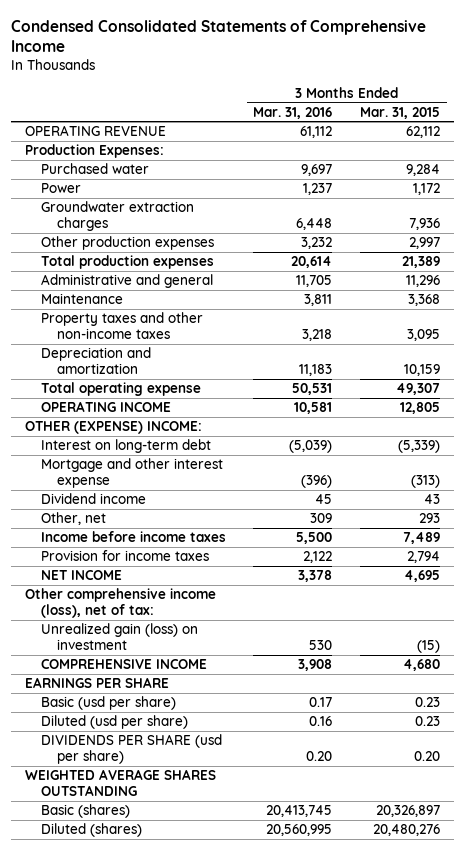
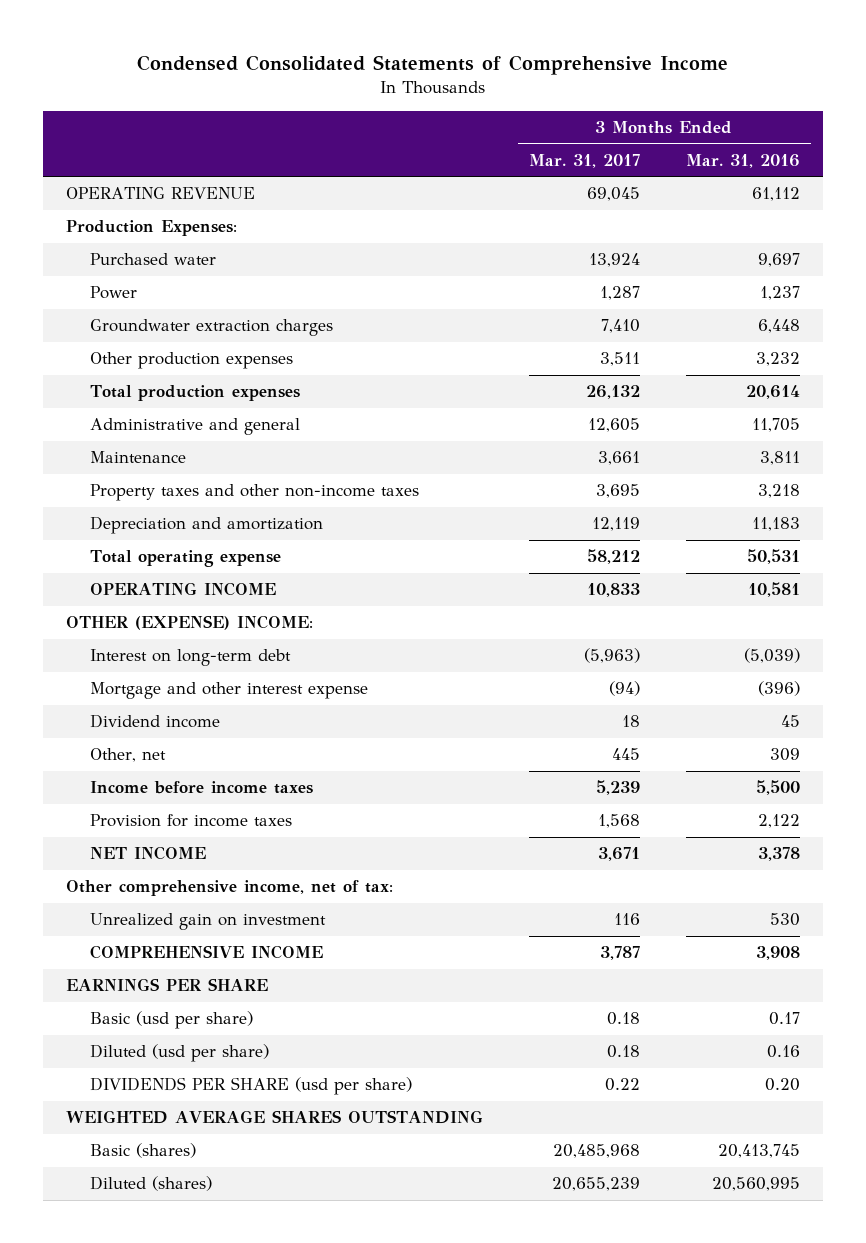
[359,106,440,119] Mar. 31, 2015 -> none
none -> [528,153,640,168] Mar. 31, 2017
[24,588,216,618] Other comprehensive income (loss), net of tax: -> [66,880,394,897] Other comprehensive income, net of tax:
[40,623,198,650] Unrealized gain (loss) on investment -> [89,913,326,931] Unrealized gain on investment

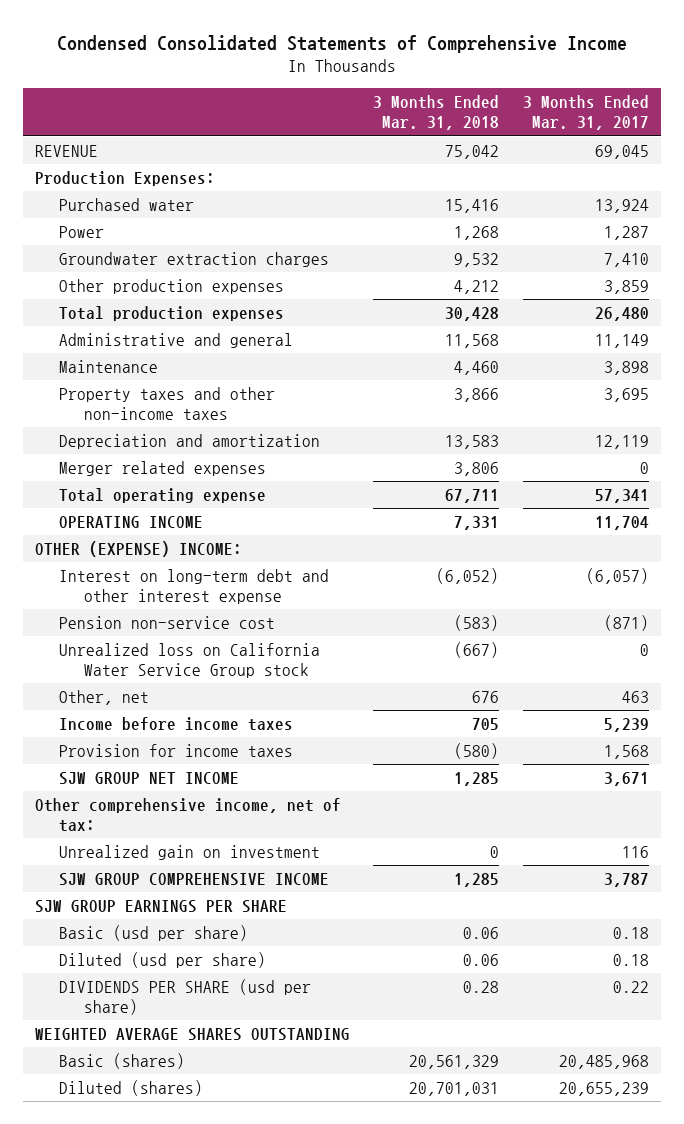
[685,153,800,168] Mar. 31, 2016 -> none
none -> [373,95,500,131] 3 Months Ended Mar. 31, 2018
[66,187,256,200] OPERATING REVENUE -> [34,145,98,158] REVENUE
[599,352,640,367] 3,511 -> [604,280,650,295] 3,859
[585,385,640,400] 26,132 -> [595,307,650,322] 26,480
[587,418,640,433] 12,605 -> [595,334,650,349] 11,149
[597,451,640,466] 3,661 -> [604,361,650,376] 3,898
none -> [59,461,267,477] Merger related expenses
[586,549,640,565] 58,212 -> [595,489,650,504] 57,341
[586,583,640,598] 10,833 -> [595,516,650,531] 11,704
[89,682,368,700] Mortgage and other interest expense -> none
[89,714,220,729] Dividend income -> none
[89,649,291,667] Interest on long-term debt -> [59,569,330,605] Interest on long-term debt and other interest expense
[583,648,640,664] (5,963) -> [586,568,650,585] (6,057)
none -> [59,616,276,630] Pension non-service cost
none -> [59,643,321,679] Unrealized loss on California Water Service Group stock
[611,748,640,761] 445 -> [622,691,650,704] 463
[89,846,206,861] NET INCOME -> [59,772,240,786] SJW GROUP NET INCOME
[89,945,323,960] COMPREHENSIVE INCOME -> [59,873,330,887] SJW GROUP COMPREHENSIVE INCOME
[66,978,269,992] EARNINGS PER SHARE -> [34,900,287,914] SJW GROUP EARNINGS PER SHARE

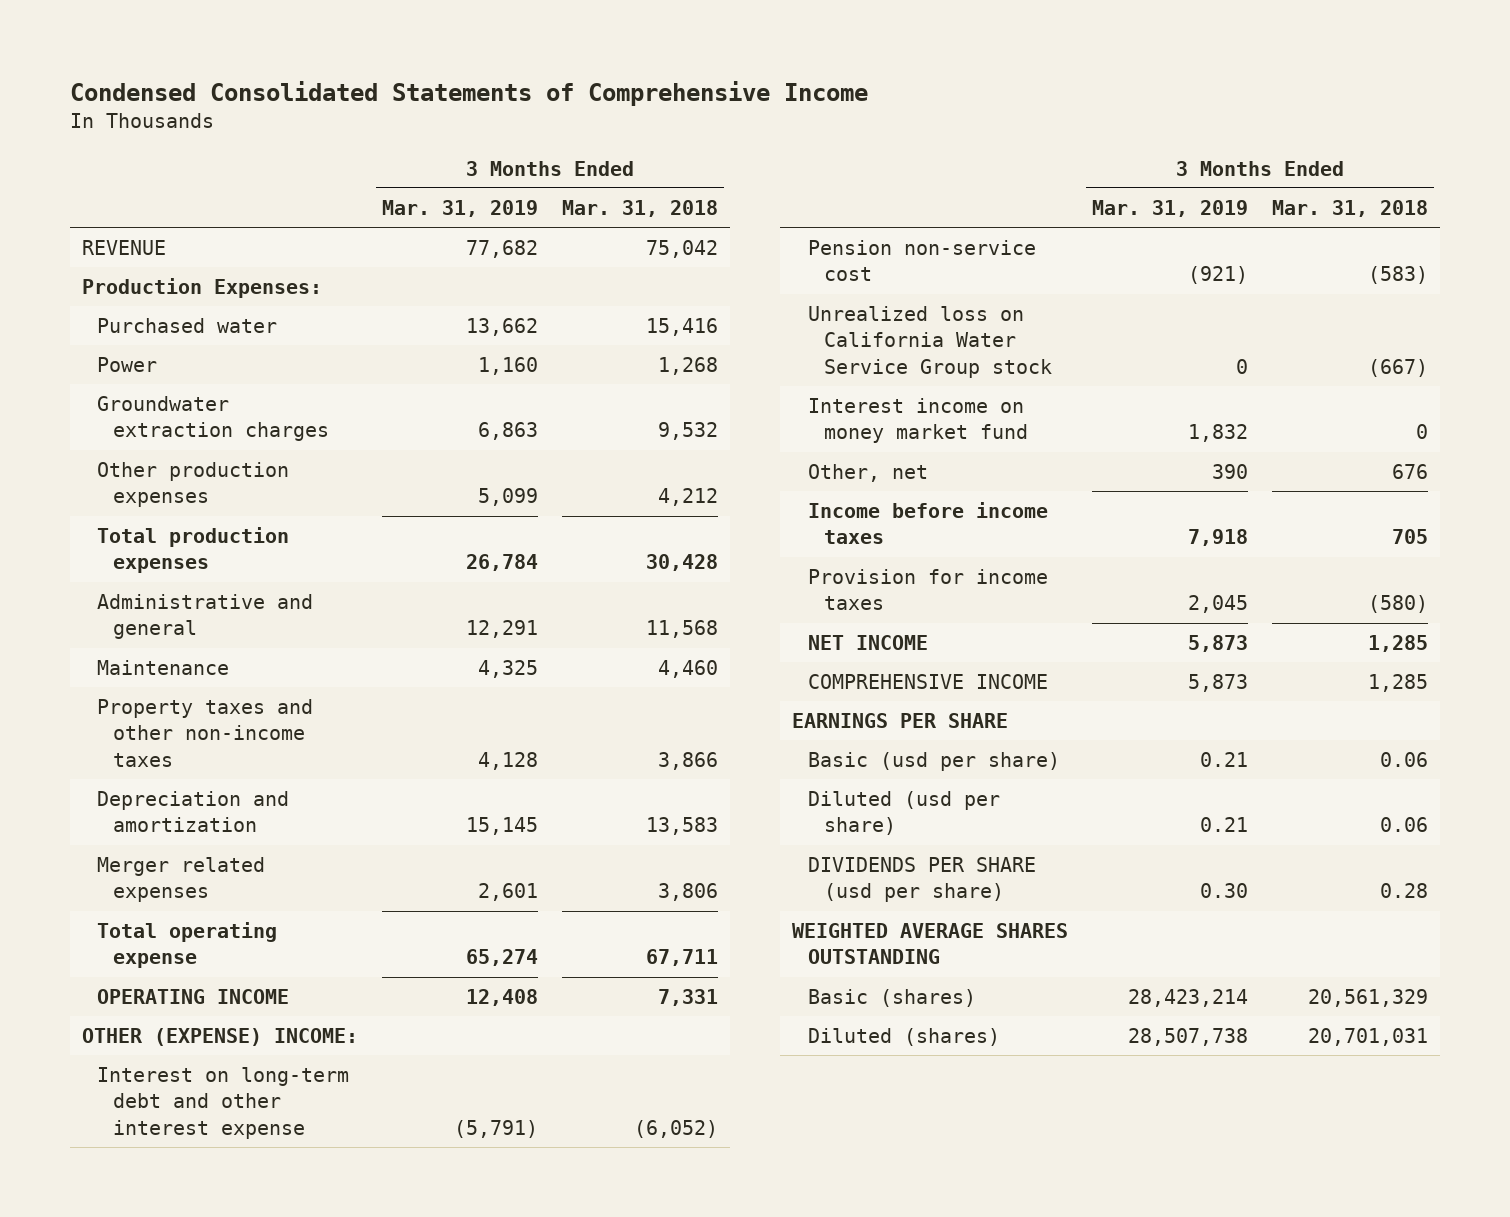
[523,95,650,131] 3 Months Ended Mar. 31, 2017 -> none
none -> [381,199,538,217] Mar. 31, 2019
none -> [807,398,1028,444] Interest income on money market fund
[34,798,341,833] Other comprehensive income, net of tax: -> none
[59,845,321,861] Unrealized gain on investment -> none
[59,772,240,786] SJW GROUP NET INCOME -> [807,635,928,651] NET INCOME
[59,873,330,887] SJW GROUP COMPREHENSIVE INCOME -> [807,674,1048,690] COMPREHENSIVE INCOME
[34,900,287,914] SJW GROUP EARNINGS PER SHARE -> [792,713,1009,729] EARNINGS PER SHARE

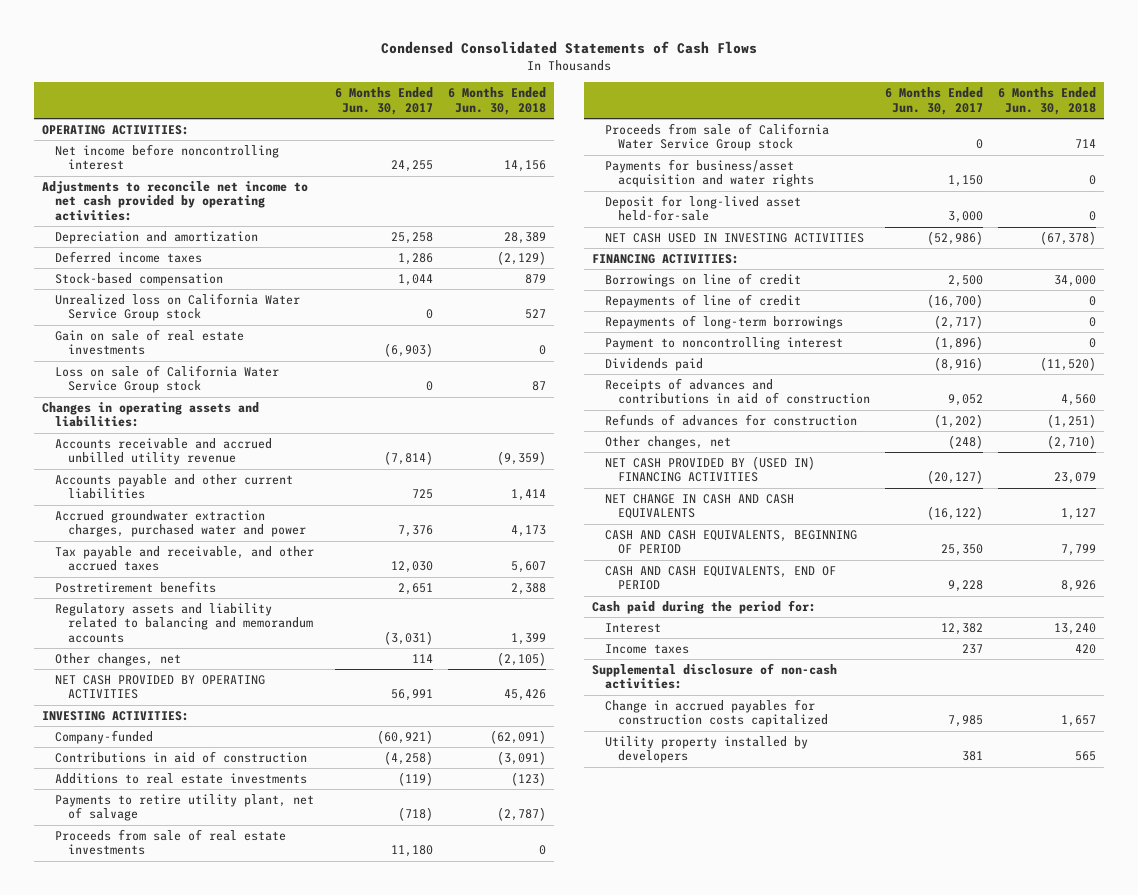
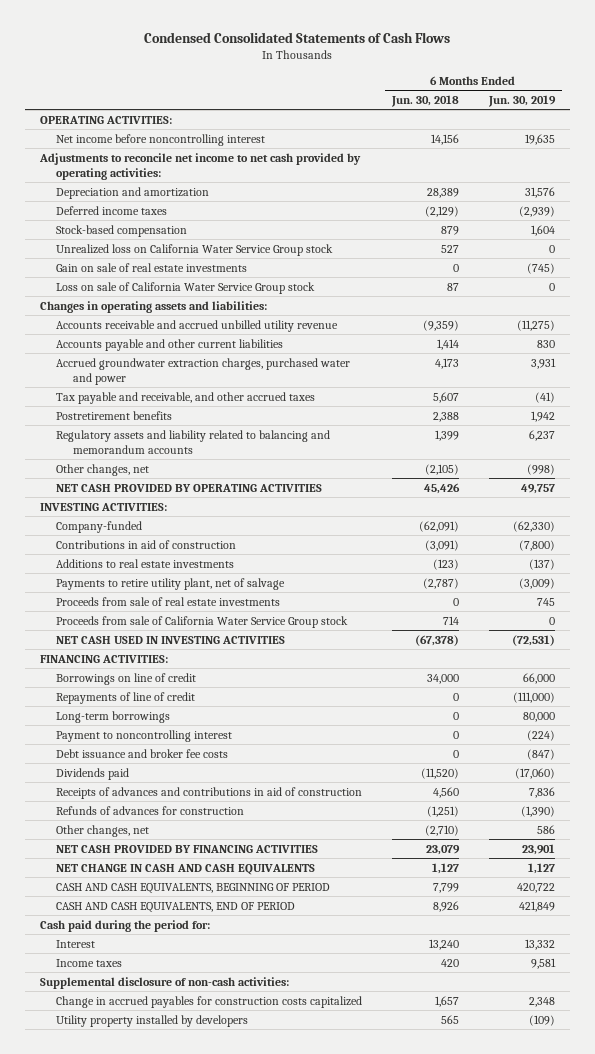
[334,87,433,115] 6 Months Ended Jun. 30, 2017 -> none
none -> [487,94,556,107] Jun. 30, 2019
[604,158,814,188] Payments for business/asset acquisition and water rights -> none
[604,194,801,222] Deposit for long-lived asset held-for-sale -> none
[604,314,843,329] Repayments of long-term borrowings -> [56,710,171,723] Long-term borrowings
none -> [56,748,229,758] Debt issuance and broker fee costs
[604,455,815,483] NET CASH PROVIDED BY (USED IN) FINANCING ACTIVITIES -> [56,844,319,853] NET CASH PROVIDED BY FINANCING ACTIVITIES

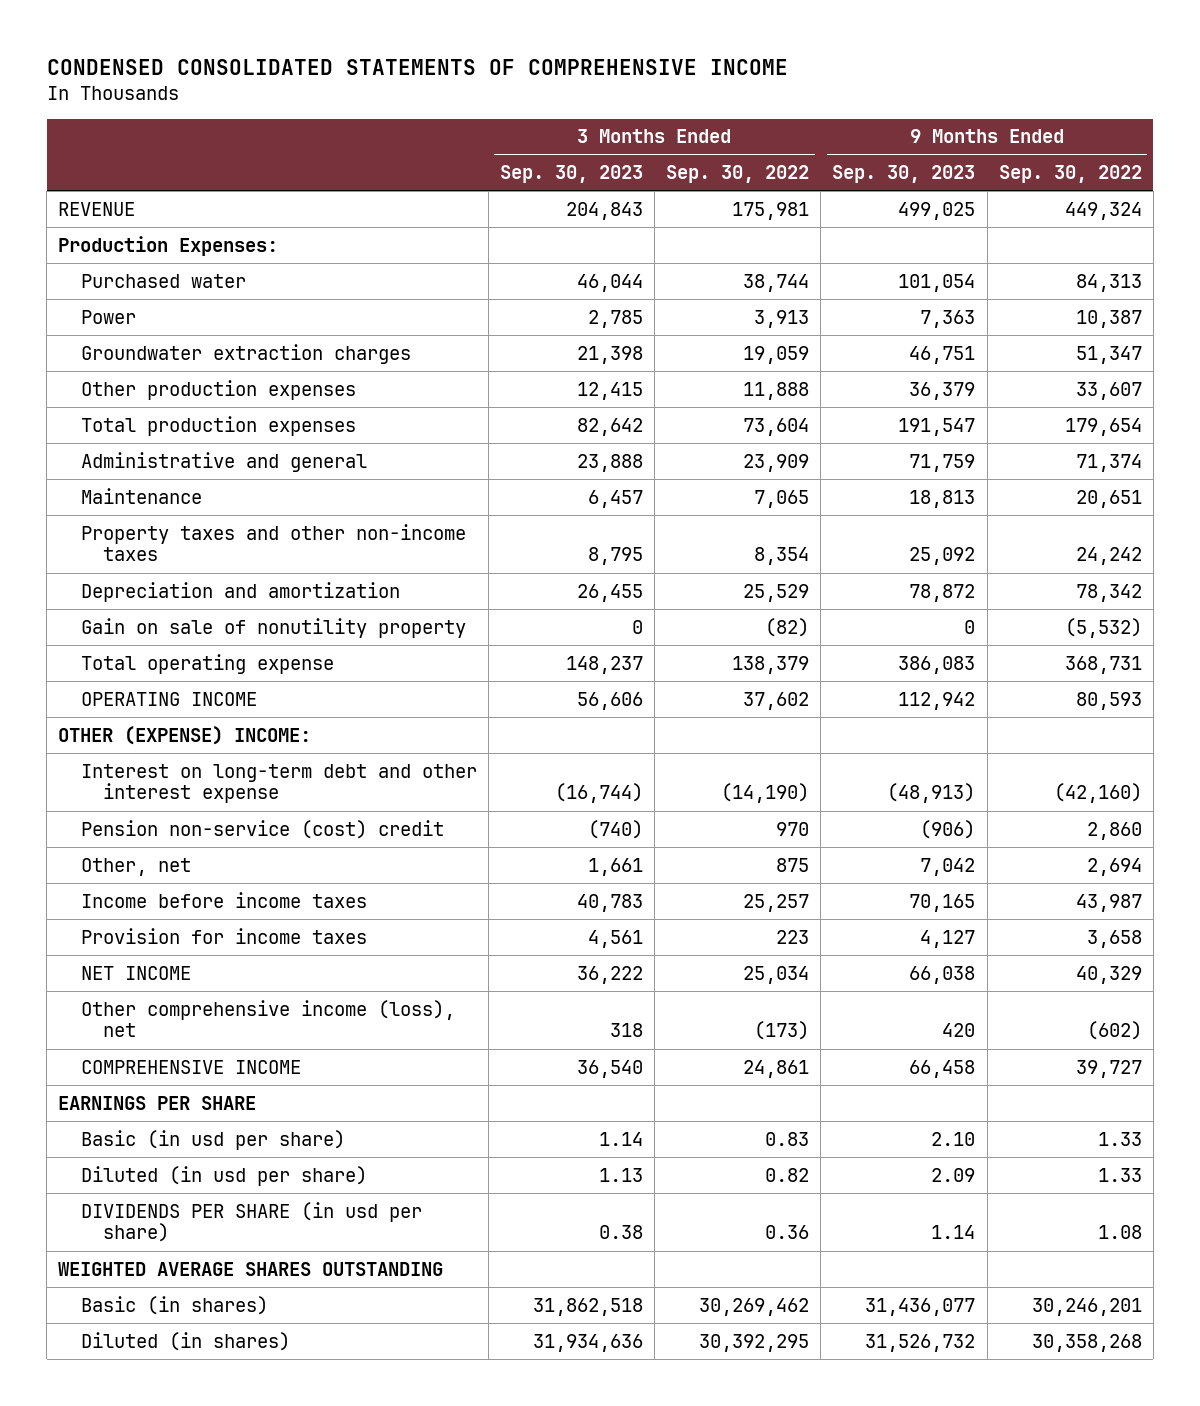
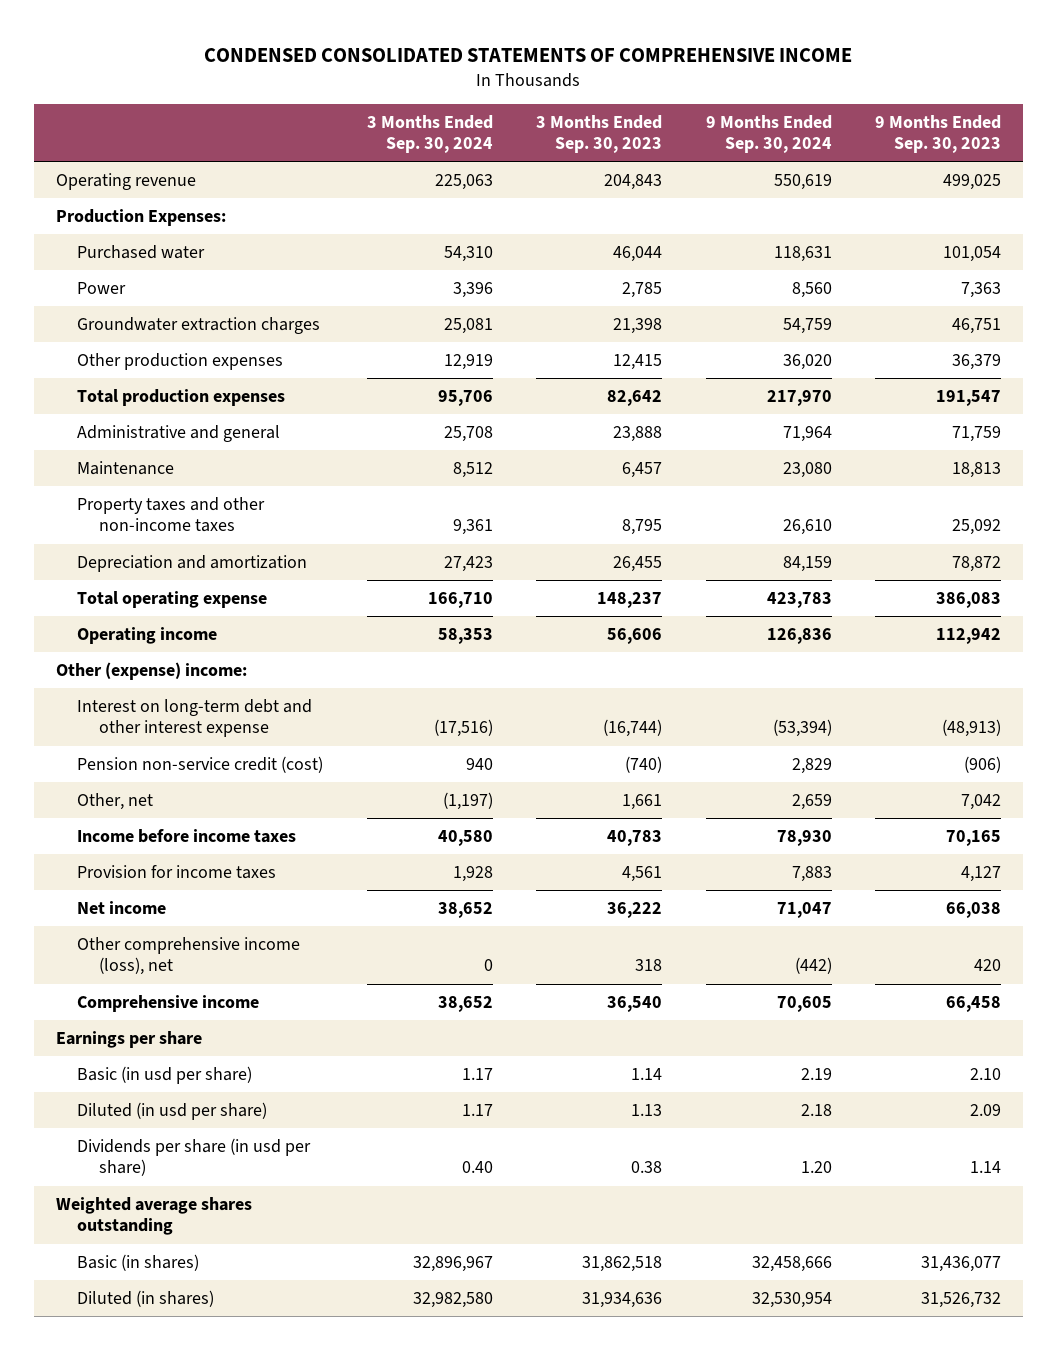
[666,165,810,184] Sep. 30, 2022 -> none
[998,165,1142,184] Sep. 30, 2022 -> none
none -> [366,114,493,154] 3 Months Ended Sep. 30, 2024
none -> [705,114,832,154] 9 Months Ended Sep. 30, 2024
[58,201,136,216] REVENUE -> [55,172,196,190] Operating revenue
[80,617,466,638] Gain on sale of nonutility property -> none
[80,691,257,706] OPERATING INCOME -> [77,626,218,644] Operating income
[58,725,312,745] OTHER (EXPENSE) INCOME: -> [55,661,247,680] Other (expense) income:
[80,819,444,839] Pension non-service (cost) credit -> [77,755,324,773] Pension non-service credit (cost)
[80,965,191,980] NET INCOME -> [77,900,167,914] Net income
[80,1059,301,1074] COMPREHENSIVE INCOME -> [77,994,260,1012] Comprehensive income
[58,1095,257,1110] EARNINGS PER SHARE -> [55,1030,202,1048] Earnings per share
[80,1201,422,1243] DIVIDENDS PER SHARE (in usd per share) -> [77,1137,312,1177] Dividends per share (in usd per share)
[58,1261,444,1276] WEIGHTED AVERAGE SHARES OUTSTANDING -> [55,1196,252,1236] Weighted average shares outstanding

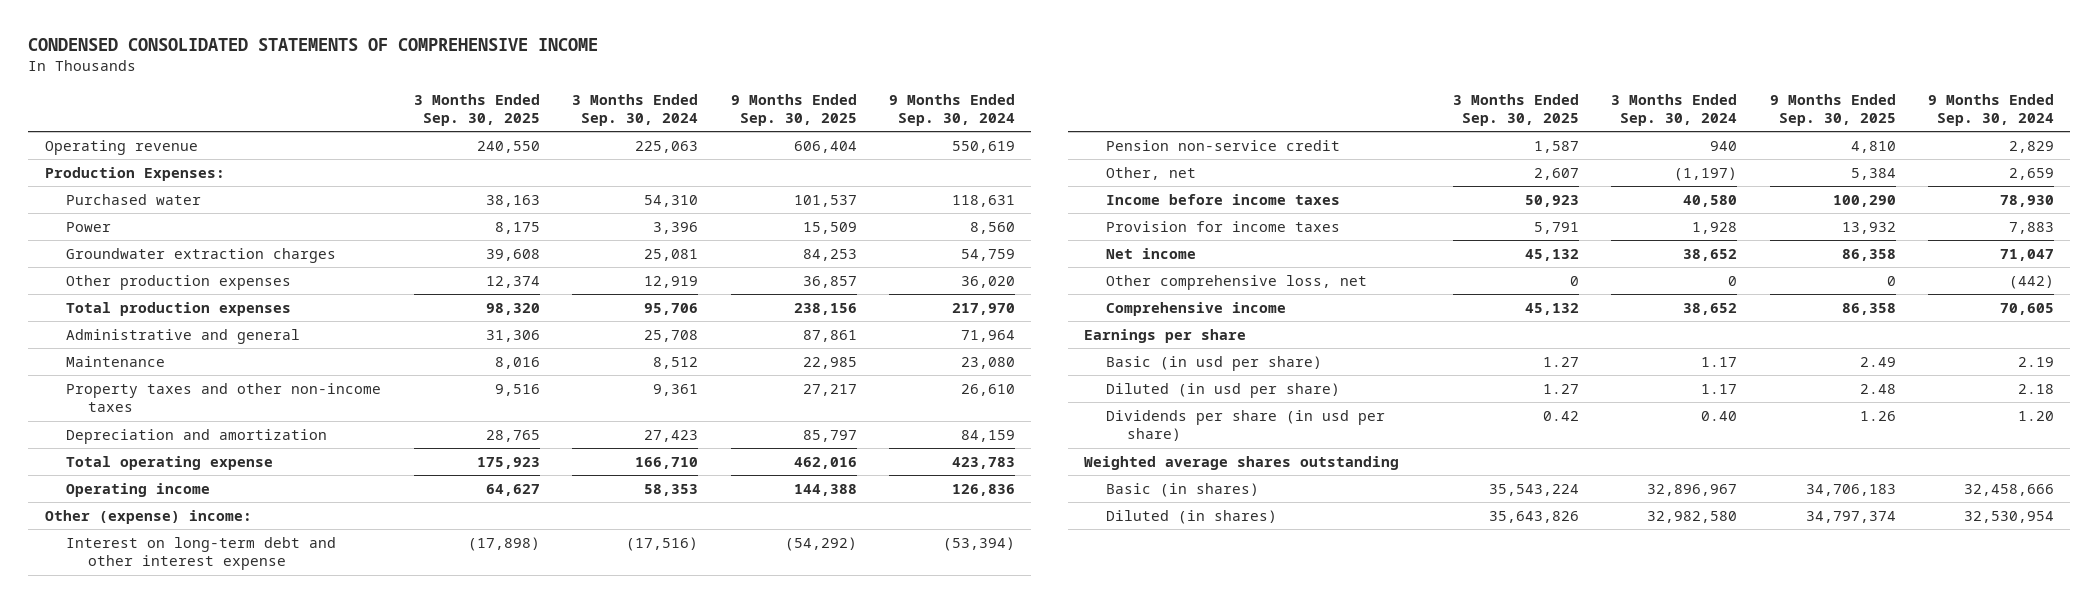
[536,114,663,154] 3 Months Ended Sep. 30, 2023 -> none
[874,114,1001,154] 9 Months Ended Sep. 30, 2023 -> none
none -> [413,93,540,127] 3 Months Ended Sep. 30, 2025
none -> [730,93,857,127] 9 Months Ended Sep. 30, 2025
[77,755,324,773] Pension non-service credit (cost) -> [1105,139,1340,151] Pension non-service credit
[77,936,301,976] Other comprehensive income (loss), net -> [1105,274,1367,290] Other comprehensive loss, net

